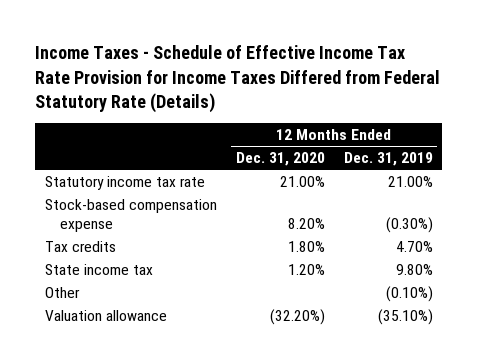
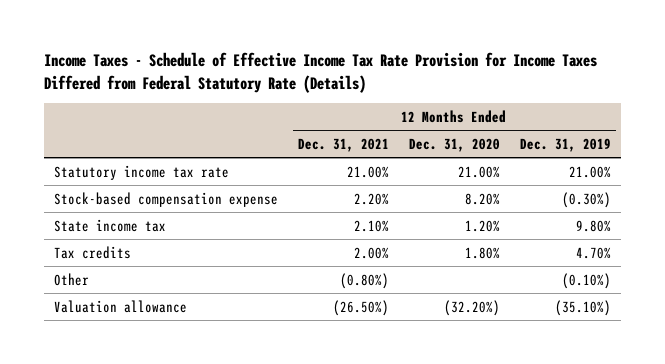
none -> [297,137,389,152] Dec. 31, 2021
[44,240,116,252] Tax credits -> [53,245,131,259] Tax credits

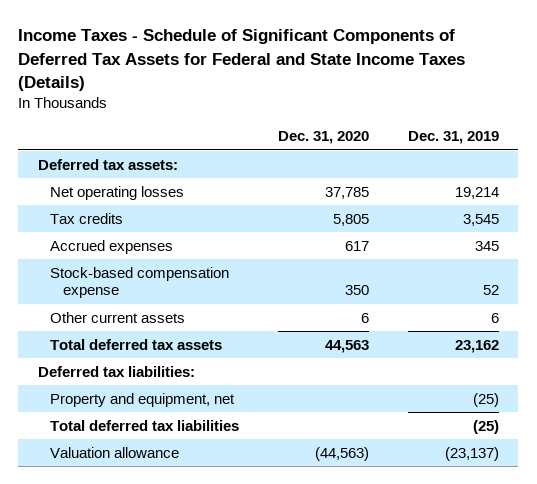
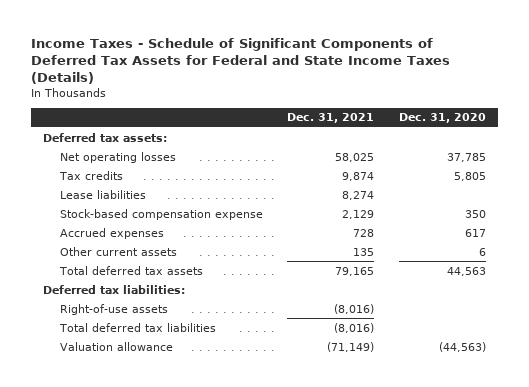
[407,131,499,145] Dec. 31, 2019 -> none
none -> [287,113,375,124] Dec. 31, 2021
none -> [59,189,146,199] Lease liabilities
[50,239,174,254] Accrued expenses -> [59,227,164,239] Accrued expenses
[50,392,236,407] Property and equipment, net -> none
none -> [59,303,168,315] Right-of-use assets

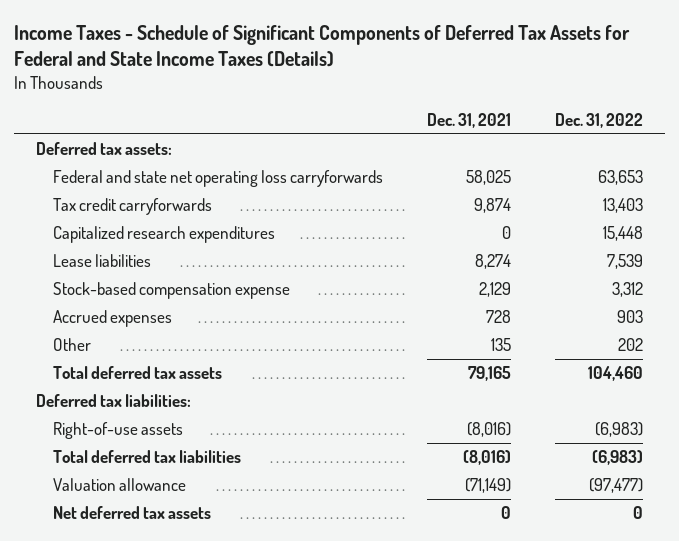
[398,113,486,124] Dec. 31, 2020 -> none
none -> [555,112,644,128] Dec. 31, 2022
[59,151,176,163] Net operating losses -> [53,170,384,188] Federal and state net operating loss carryforwards
[58,170,123,180] Tax credits -> [53,198,213,216] Tax credit carryforwards
none -> [53,226,276,244] Capitalized research expenditures
[59,246,177,256] Other current assets -> [53,338,92,352] Other
none -> [53,506,212,520] Net deferred tax assets

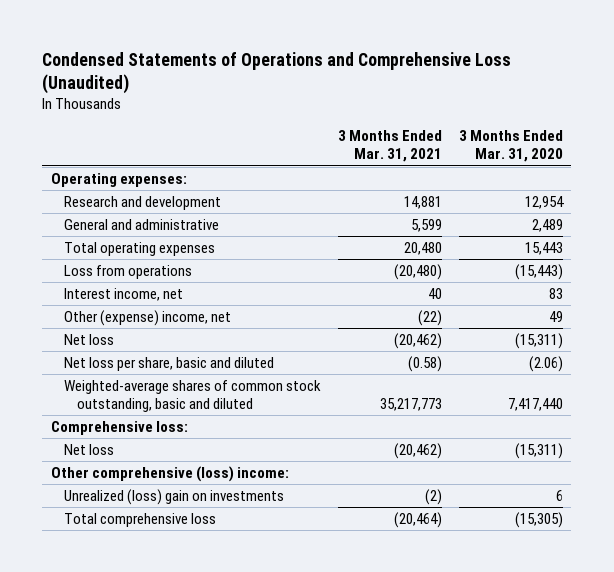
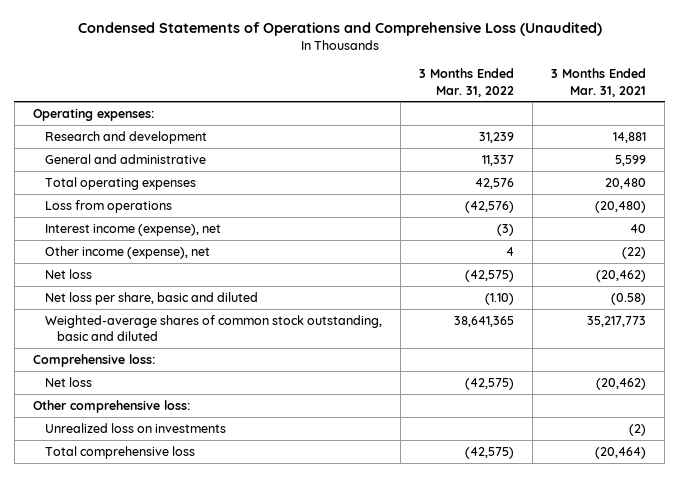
[458,130,563,163] 3 Months Ended Mar. 31, 2020 -> none
none -> [419,68,515,97] 3 Months Ended Mar. 31, 2022
[64,288,184,302] Interest income, net -> [44,223,221,236] Interest income (expense), net
[64,310,232,327] Other (expense) income, net -> [44,245,210,259] Other income (expense), net
[50,466,289,483] Other comprehensive (loss) income: -> [32,399,190,413] Other comprehensive loss:
[64,489,285,506] Unrealized (loss) gain on investments -> [44,422,226,433] Unrealized loss on investments

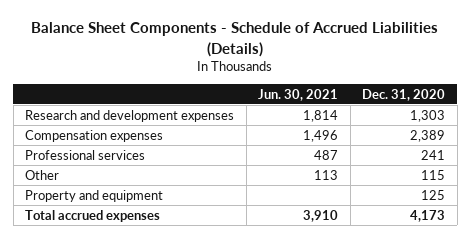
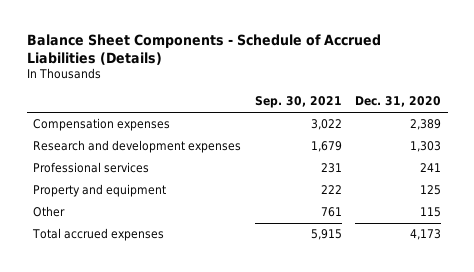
[258,88,339,101] Jun. 30, 2021 -> none
none -> [254,96,342,109] Sep. 30, 2021
[25,109,235,122] Research and development expenses -> [33,140,242,154] Research and development expenses
[25,169,60,180] Other -> [33,206,66,218] Other

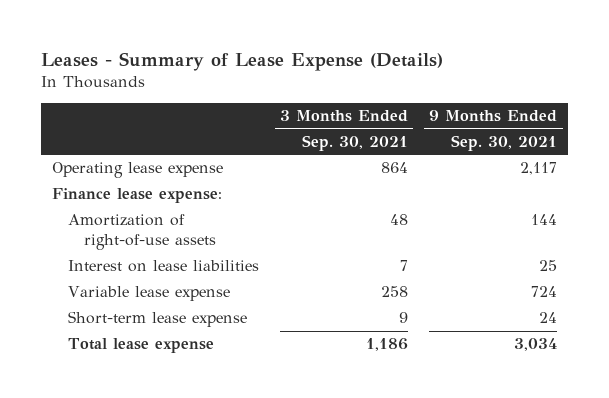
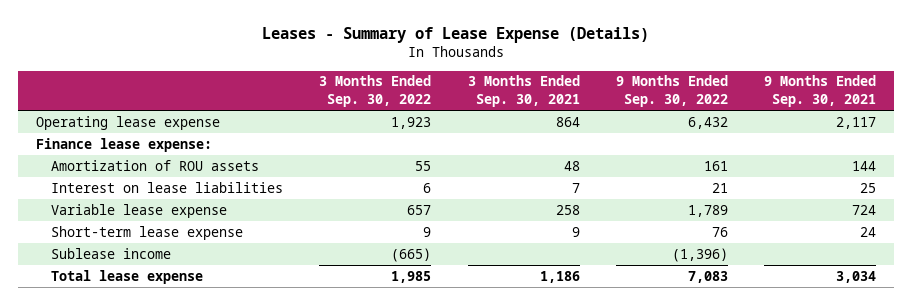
none -> [319,75,432,107] 3 Months Ended Sep. 30, 2022
none -> [615,75,728,107] 9 Months Ended Sep. 30, 2022
[67,214,217,251] Amortization of right-of-use assets -> [51,159,260,171] Amortization of ROU assets
none -> [51,247,172,259] Sublease income

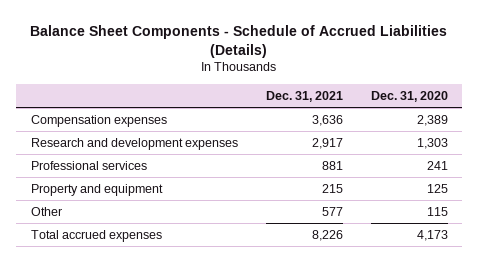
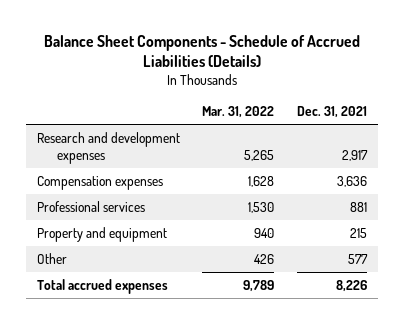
[371,90,449,102] Dec. 31, 2020 -> none
none -> [202,106,275,119] Mar. 31, 2022
[30,114,167,127] Compensation expenses -> [37,175,164,190] Compensation expenses

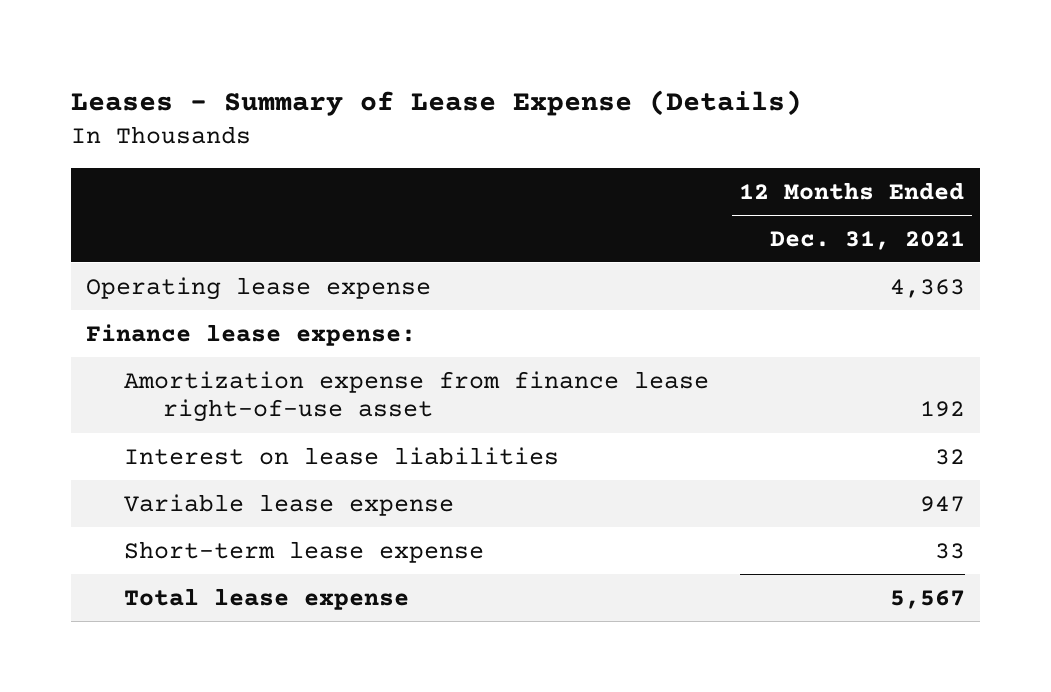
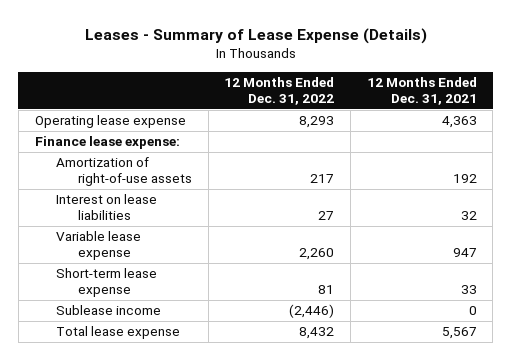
none -> [224,77,335,105] 12 Months Ended Dec. 31, 2022
[124,370,710,423] Amortization expense from finance lease right-of-use asset -> [56,157,192,187] Amortization of right-of-use assets
none -> [56,305,162,316] Sublease income

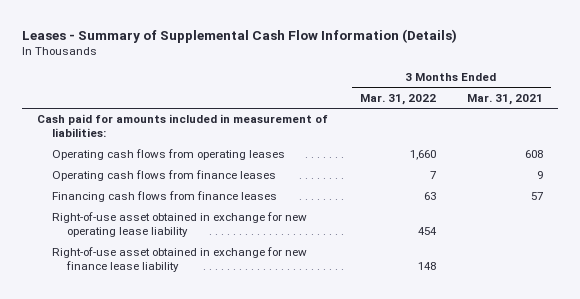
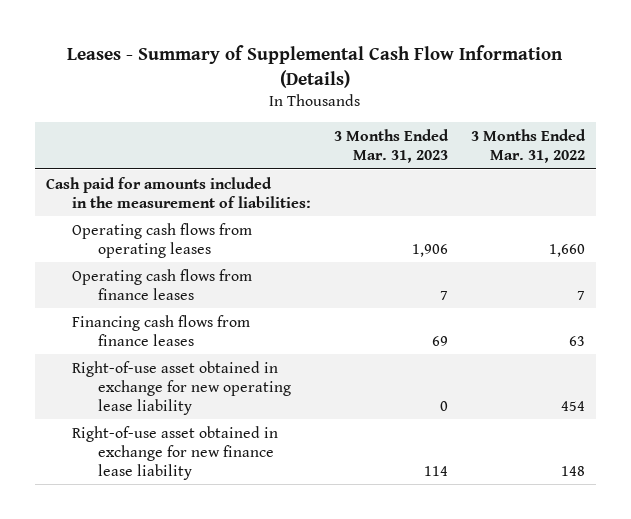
[466,94,543,106] Mar. 31, 2021 -> none
none -> [333,129,449,164] 3 Months Ended Mar. 31, 2023
[37,114,329,138] Cash paid for amounts included in measurement of liabilities: -> [46,176,311,208] Cash paid for amounts included in the measurement of liabilities:

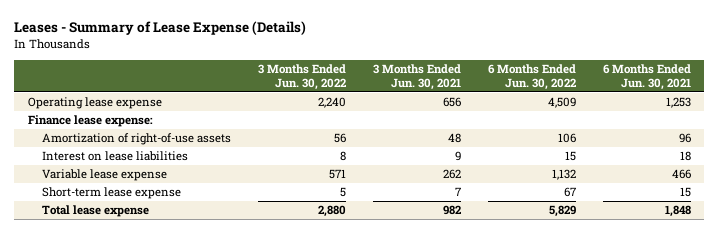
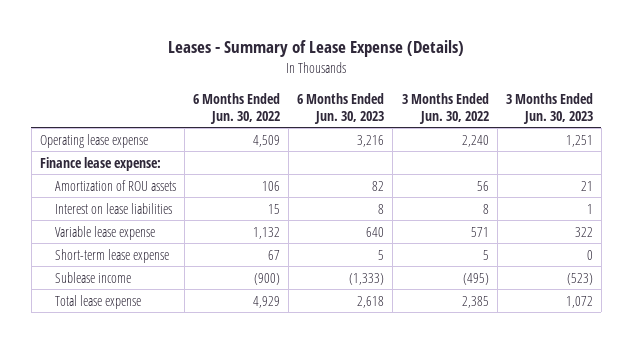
[372,63,461,90] 3 Months Ended Jun. 30, 2021 -> none
[602,63,691,90] 6 Months Ended Jun. 30, 2021 -> none
none -> [297,92,385,124] 6 Months Ended Jun. 30, 2023
none -> [505,92,593,124] 3 Months Ended Jun. 30, 2023
[42,133,232,146] Amortization of right-of-use assets -> [54,179,176,191] Amortization of ROU assets
none -> [54,271,131,283] Sublease income
[318,205,347,218] 2,880 -> [461,295,489,308] 2,385
[548,205,576,218] 5,829 -> [253,295,281,308] 4,929

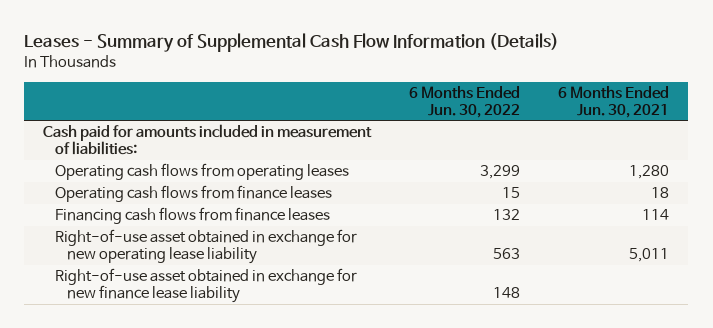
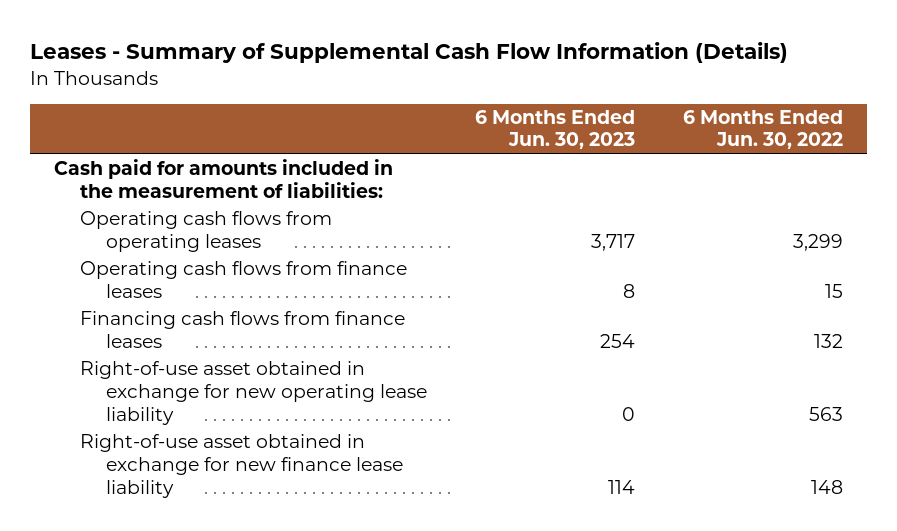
[558,85,670,118] 6 Months Ended Jun. 30, 2021 -> none
none -> [475,109,636,150] 6 Months Ended Jun. 30, 2023
[43,124,373,156] Cash paid for amounts included in measurement of liabilities: -> [54,159,394,198] Cash paid for amounts included in the measurement of liabilities:

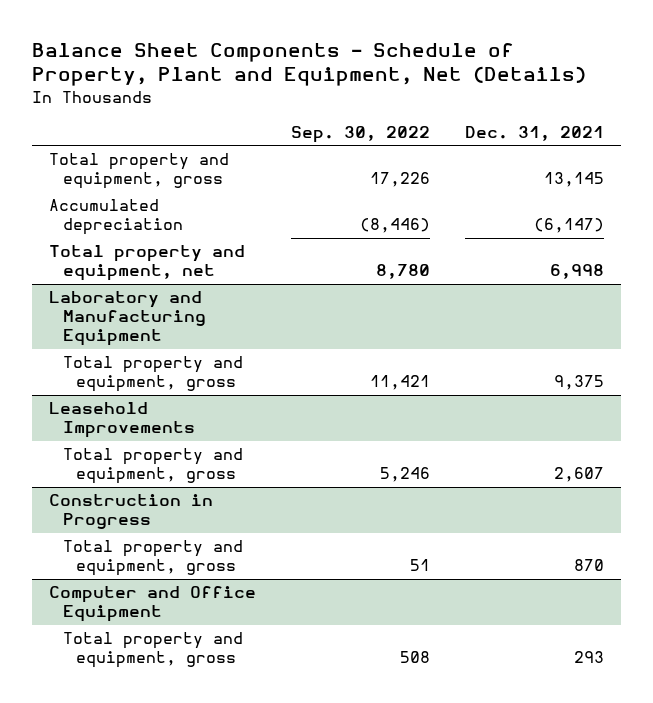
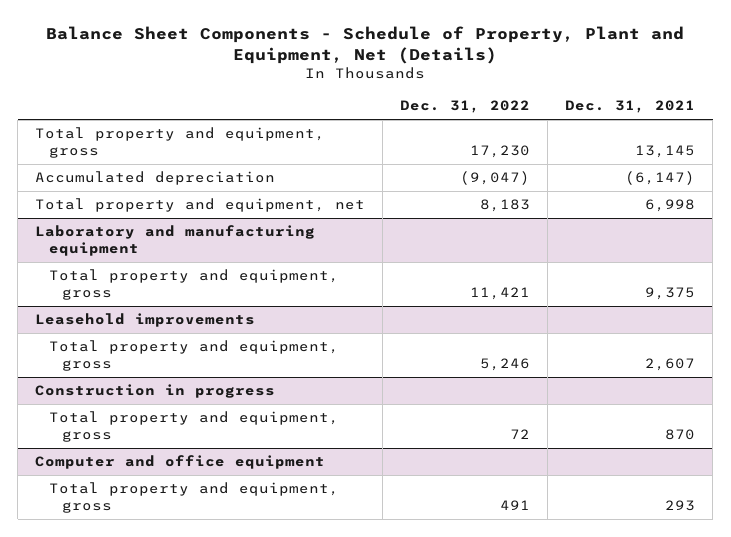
[291,126,431,144] Sep. 30, 2022 -> none
none -> [400,100,531,114] Dec. 31, 2022
[49,291,206,347] Laboratory and Manufacturing Equipment -> [35,225,316,257] Laboratory and manufacturing equipment
[49,402,195,439] Leasehold Improvements -> [35,313,256,328] Leasehold improvements
[49,494,214,530] Construction in Progress -> [35,384,276,399] Construction in progress
[49,586,257,623] Computer and Office Equipment -> [35,455,326,470] Computer and office equipment

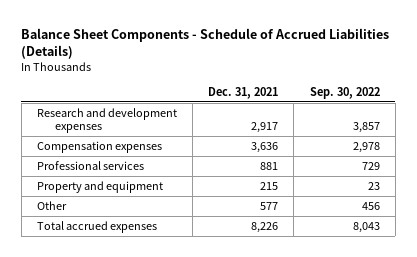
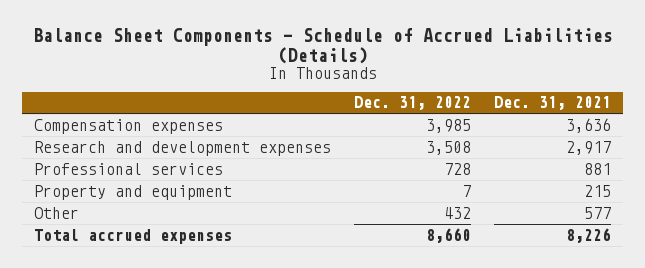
[309,86,380,99] Sep. 30, 2022 -> none
none -> [354,96,472,111] Dec. 31, 2022
[37,107,178,133] Research and development expenses -> [33,140,331,156] Research and development expenses

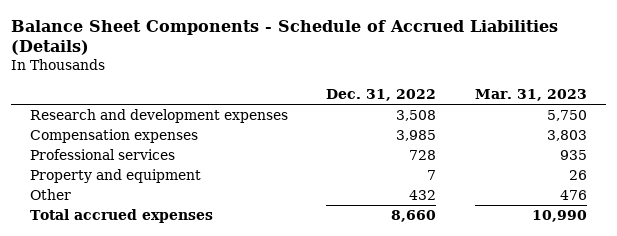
[494,96,612,111] Dec. 31, 2021 -> none
none -> [474,88,587,101] Mar. 31, 2023
[33,118,223,134] Compensation expenses -> [29,129,198,144] Compensation expenses

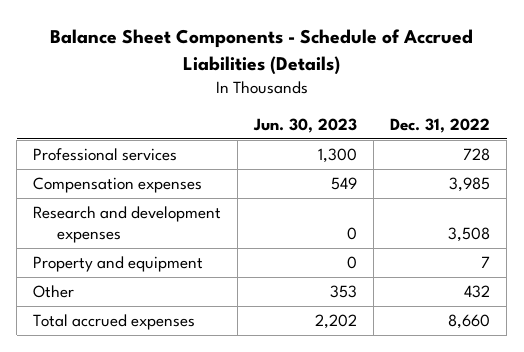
[474,88,587,101] Mar. 31, 2023 -> none
none -> [253,117,358,133] Jun. 30, 2023
[29,129,198,144] Compensation expenses -> [33,177,203,194] Compensation expenses
[29,109,288,124] Research and development expenses -> [33,206,222,243] Research and development expenses

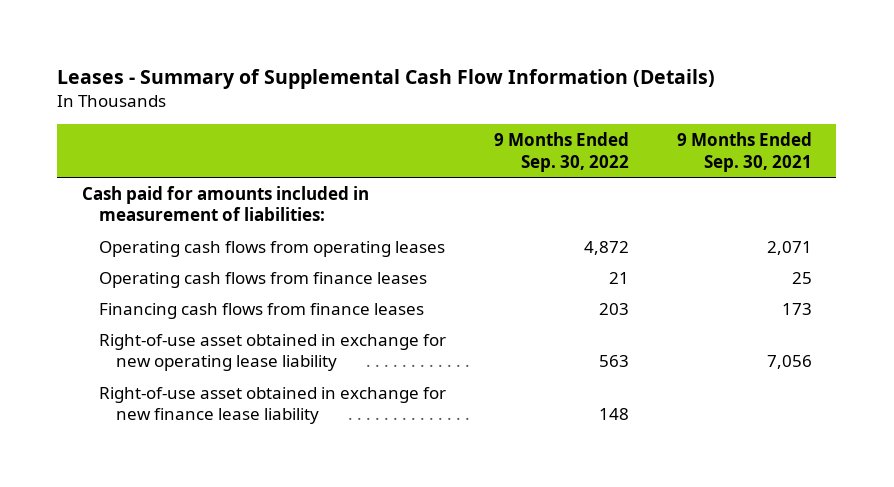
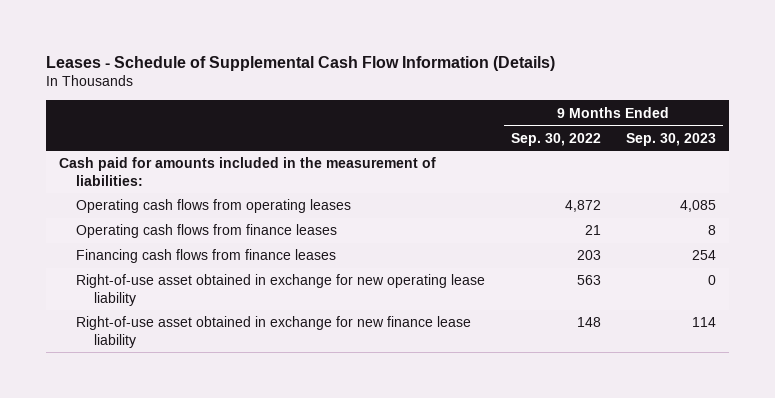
[57,69,716,90] Leases - Summary of Supplemental Cash Flow Information (Details) -> [45,55,555,71] Leases - Schedule of Supplemental Cash Flow Information (Details)
[677,132,813,172] 9 Months Ended Sep. 30, 2021 -> none
none -> [626,132,717,146] Sep. 30, 2023
[81,185,369,222] Cash paid for amounts included in measurement of liabilities: -> [58,157,436,186] Cash paid for amounts included in the measurement of liabilities:

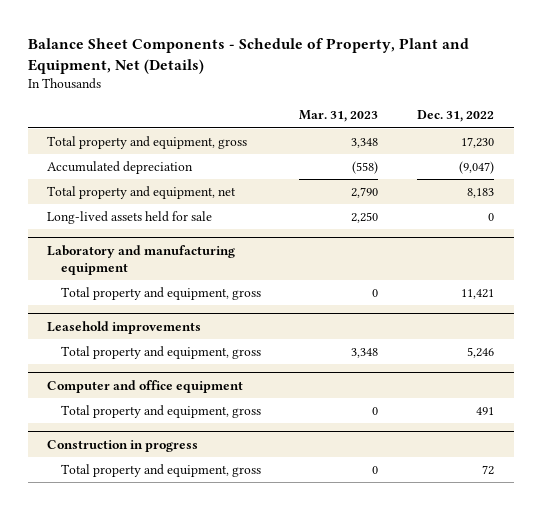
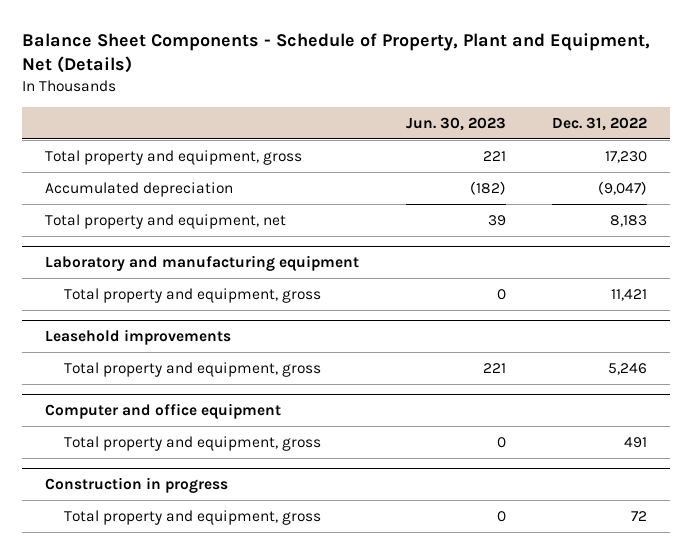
[299,110,379,123] Mar. 31, 2023 -> none
none -> [405,116,506,131] Jun. 30, 2023
[46,211,212,225] Long-lived assets held for sale -> none

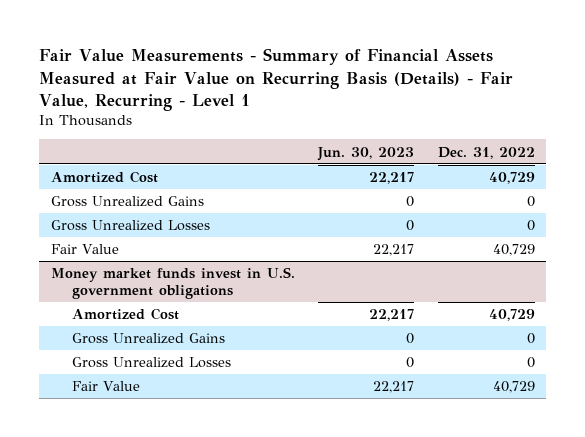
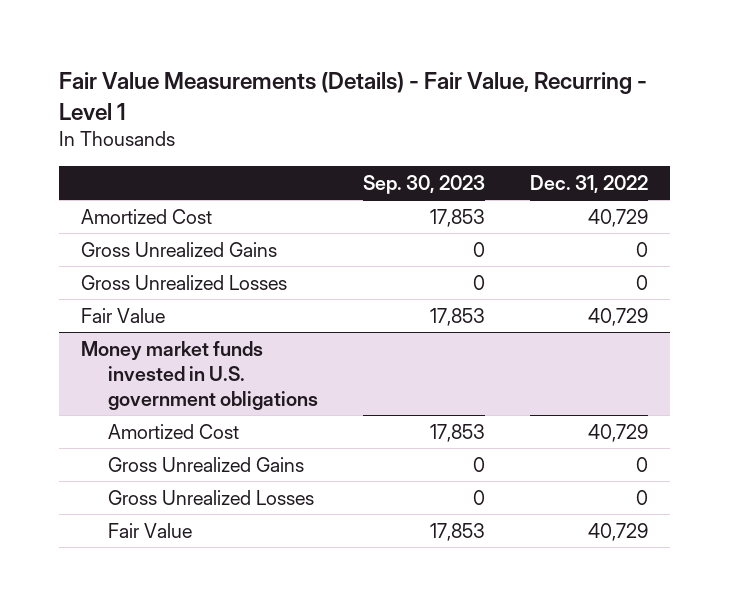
[39,48,514,111] Fair Value Measurements - Summary of Financial Assets Measured at Fair Value on Recurring Basis (Details) - Fair Value, Recurring - Level 1 -> [58,72,647,120] Fair Value Measurements (Details) - Fair Value, Recurring - Level 1
[317,146,415,161] Jun. 30, 2023 -> none
none -> [362,174,485,194] Sep. 30, 2023
[50,267,295,299] Money market funds invest in U.S. government obligations -> [81,340,318,410] Money market funds invested in U.S. government obligations

